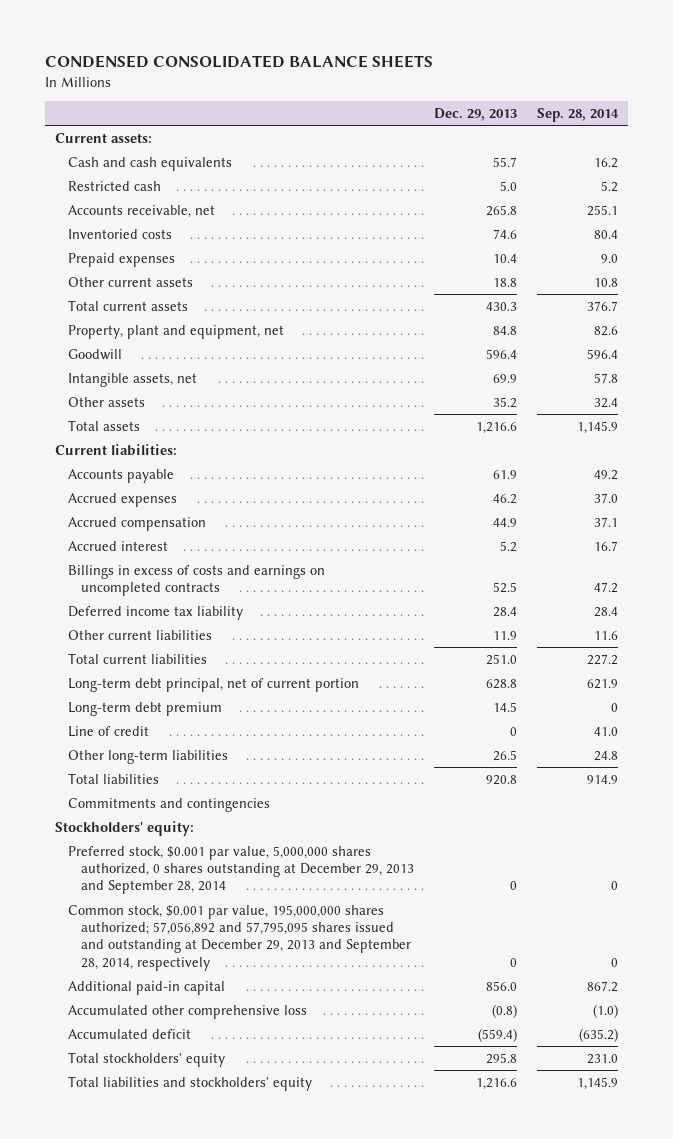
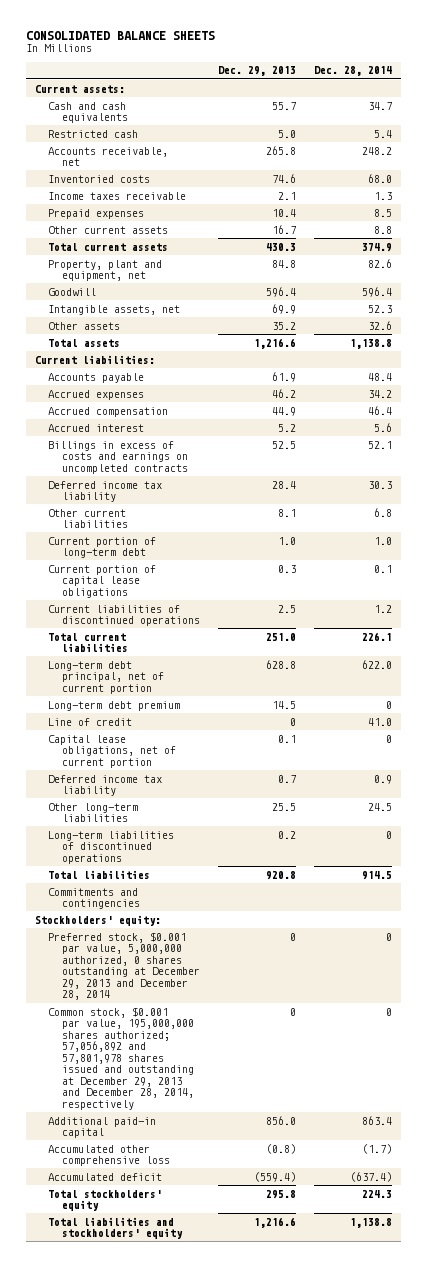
[44,55,433,69] CONDENSED CONSOLIDATED BALANCE SHEETS -> [25,30,215,40] CONSOLIDATED BALANCE SHEETS
[537,108,620,123] Sep. 28, 2014 -> none
none -> [314,66,393,77] Dec. 28, 2014
none -> [48,191,187,200] Income taxes receivable
[492,277,517,287] 18.8 -> [272,224,297,234] 16.7
[492,630,517,640] 11.9 -> [278,508,297,517] 8.1
none -> [48,536,157,559] Current portion of long-term debt
none -> [48,564,157,598] Current portion of capital lease obligations
none -> [48,604,201,627] Current liabilities of discontinued operations
none -> [48,734,177,768] Capital lease obligations, net of current portion
none -> [48,774,163,797] Deferred income tax liability
[492,749,517,761] 26.5 -> [272,802,297,811] 25.5
none -> [48,830,175,864] Long-term liabilities of discontinued operations
[67,845,414,895] Preferred stock, $0.001 par value, 5,000,000 shares authorized, 0 shares outstanding at December 29, 2013 and September 28, 2014 -> [48,931,201,1001] Preferred stock, $0.001 par value, 5,000,000 authorized, 0 shares outstanding at December 29, 2013 and December 28, 2014
[67,904,411,971] Common stock, $0.001 par value, 195,000,000 shares authorized; 57,056,892 and 57,795,095 shares issued and outstanding at December 29, 2013 and September 28, 2014, respectively -> [48,1006,195,1110] Common stock, $0.001 par value, 195,000,000 shares authorized; 57,056,892 and 57,801,978 shares issued and outstanding at December 29, 2013 and December 28, 2014, respectively

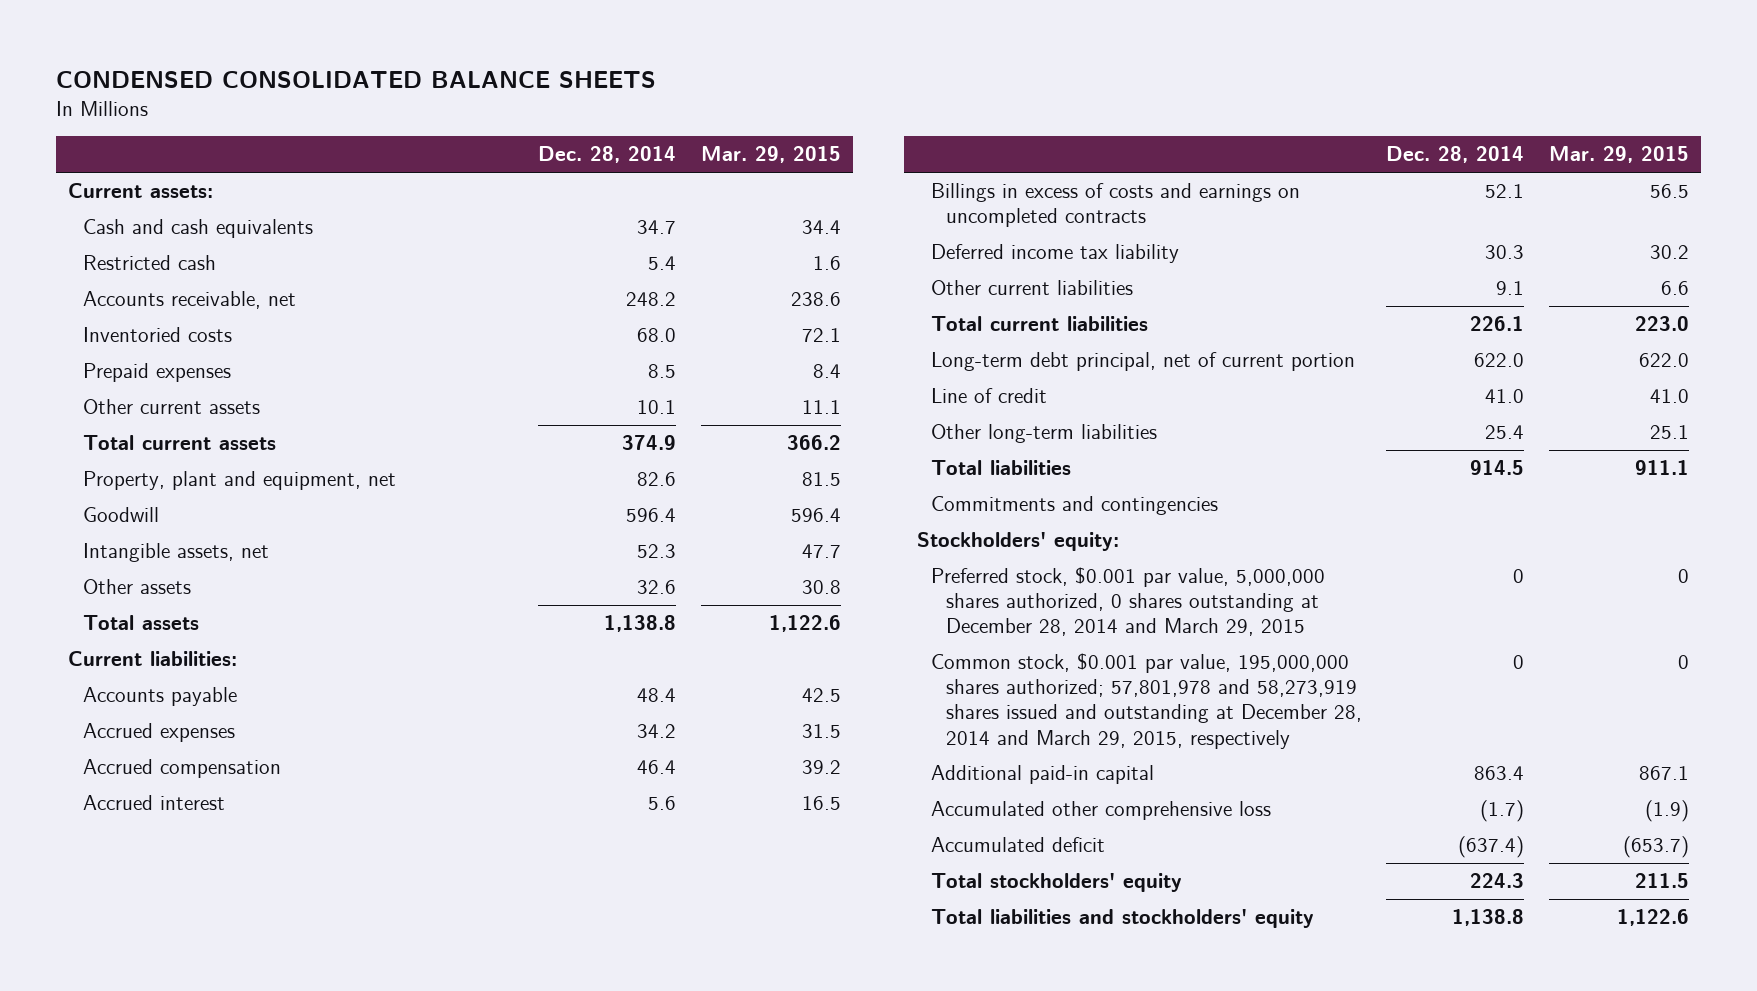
[25,30,215,40] CONSOLIDATED BALANCE SHEETS -> [55,70,656,88] CONDENSED CONSOLIDATED BALANCE SHEETS
[218,66,297,77] Dec. 29, 2013 -> none
none -> [700,146,841,164] Mar. 29, 2015
[48,191,187,200] Income taxes receivable -> none
[374,225,393,234] 8.8 -> [636,400,676,415] 10.1
[48,536,157,559] Current portion of long-term debt -> none
[48,564,157,598] Current portion of capital lease obligations -> none
[48,604,201,627] Current liabilities of discontinued operations -> none
[374,507,393,517] 6.8 -> [1496,281,1525,296] 9.1
[48,700,181,711] Long-term debt premium -> none
[48,734,177,768] Capital lease obligations, net of current portion -> none
[48,774,163,797] Deferred income tax liability -> none
[48,830,175,864] Long-term liabilities of discontinued operations -> none
[368,802,393,811] 24.5 -> [1485,425,1525,440] 25.4
[48,931,201,1001] Preferred stock, $0.001 par value, 5,000,000 authorized, 0 shares outstanding at December 29, 2013 and December 28, 2014 -> [931,567,1326,637] Preferred stock, $0.001 par value, 5,000,000 shares authorized, 0 shares outstanding at December 28, 2014 and March 29, 2015
[48,1006,195,1110] Common stock, $0.001 par value, 195,000,000 shares authorized; 57,056,892 and 57,801,978 shares issued and outstanding at December 29, 2013 and December 28, 2014, respectively -> [931,653,1362,749] Common stock, $0.001 par value, 195,000,000 shares authorized; 57,801,978 and 58,273,919 shares issued and outstanding at December 28, 2014 and March 29, 2015, respectively

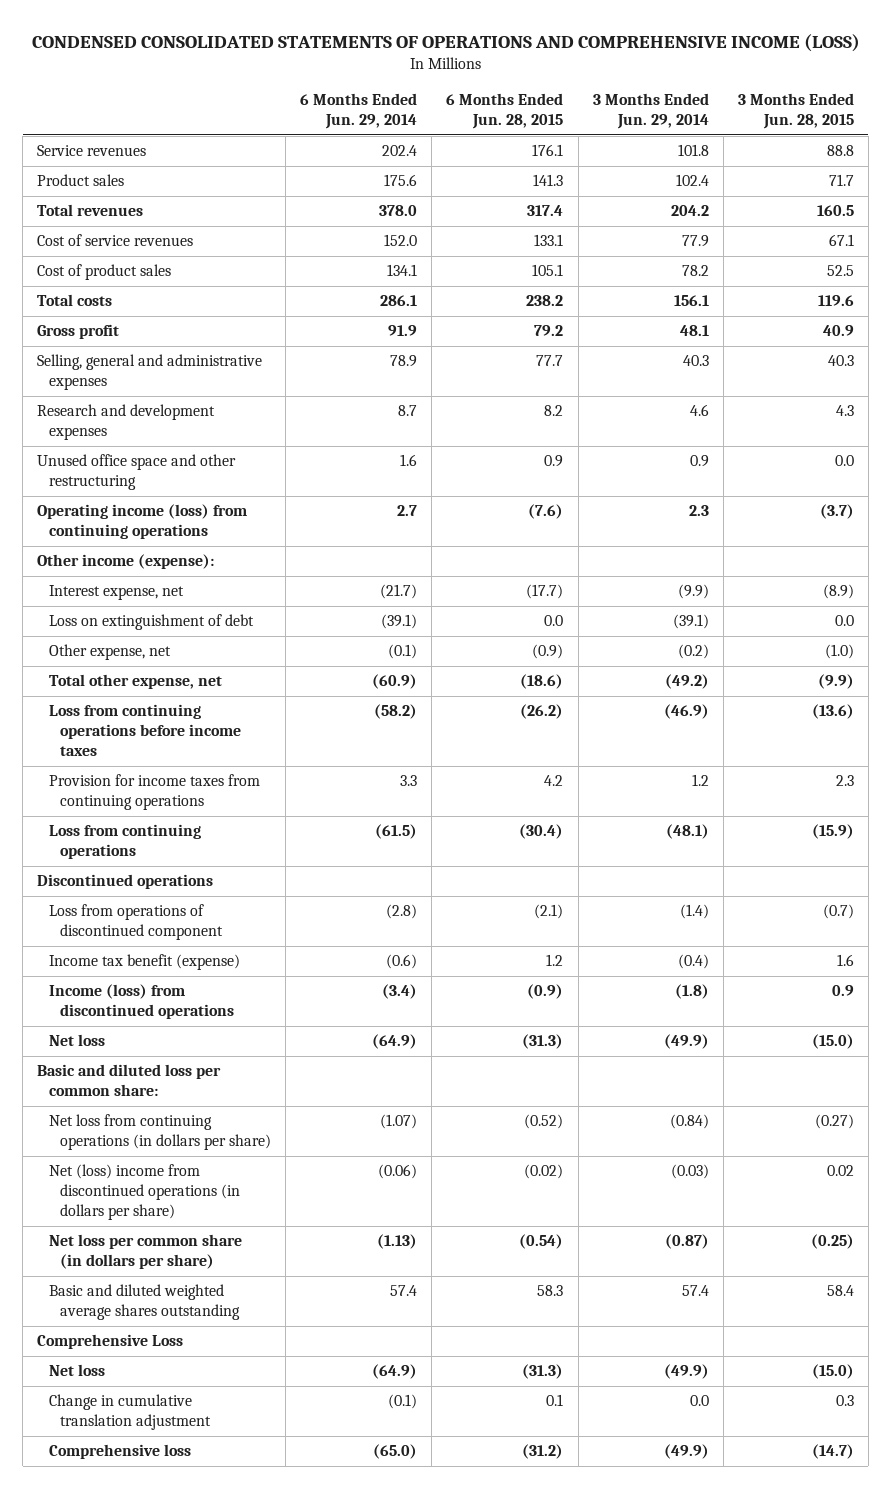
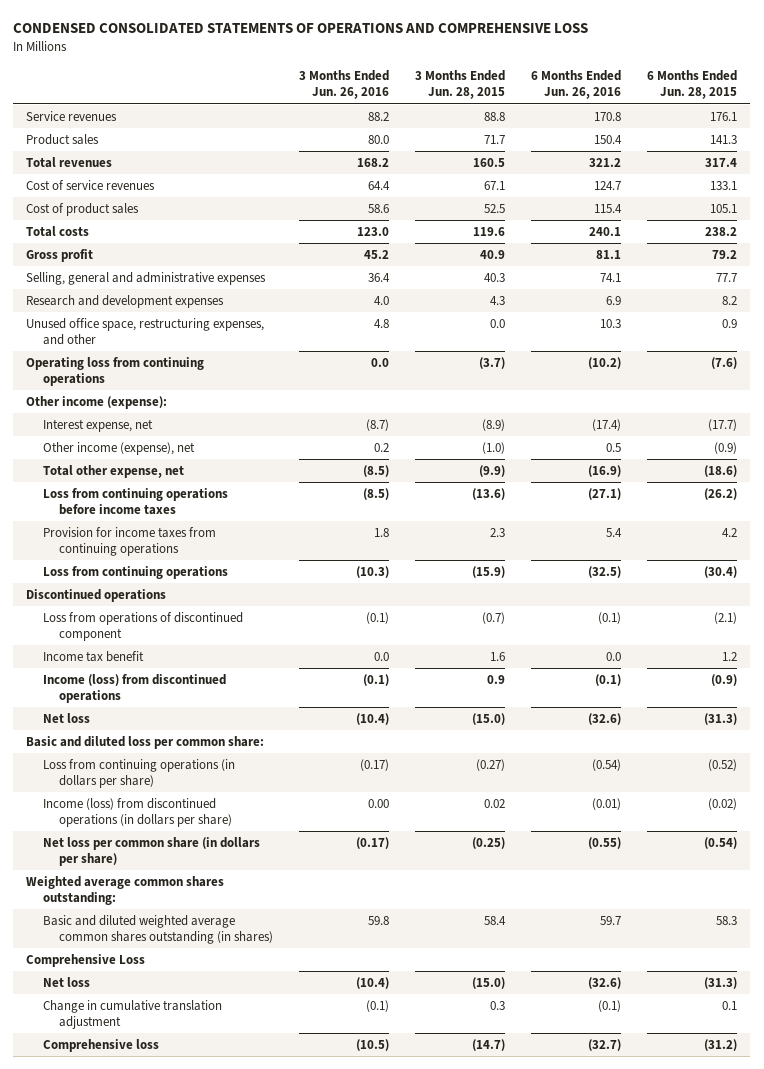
[31,33,860,52] CONDENSED CONSOLIDATED STATEMENTS OF OPERATIONS AND COMPREHENSIVE INCOME (LOSS) -> [13,23,589,34] CONDENSED CONSOLIDATED STATEMENTS OF OPERATIONS AND COMPREHENSIVE LOSS
[300,93,418,130] 6 Months Ended Jun. 29, 2014 -> none
[592,93,709,130] 3 Months Ended Jun. 29, 2014 -> none
none -> [299,70,390,100] 3 Months Ended Jun. 26, 2016
none -> [531,70,622,100] 6 Months Ended Jun. 26, 2016
[37,454,237,491] Unused office space and other restructuring -> [26,317,265,346] Unused office space, restructuring expenses, and other
[37,504,248,540] Operating income (loss) from continuing operations -> [26,356,205,387] Operating loss from continuing operations
[48,614,254,631] Loss on extinguishment of debt -> none
[48,644,171,661] Other expense, net -> [42,441,195,455] Other income (expense), net
[48,954,240,971] Income tax benefit (expense) -> [42,650,144,662] Income tax benefit
[48,1114,272,1151] Net loss from continuing operations (in dollars per share) -> [42,758,235,789] Loss from continuing operations (in dollars per share)
[48,1164,241,1221] Net (loss) income from discontinued operations (in dollars per share) -> [42,797,233,828] Income (loss) from discontinued operations (in dollars per share)
none -> [26,875,225,906] Weighted average common shares outstanding:
[48,1284,241,1321] Basic and diluted weighted average shares outstanding -> [42,914,274,945] Basic and diluted weighted average common shares outstanding (in shares)

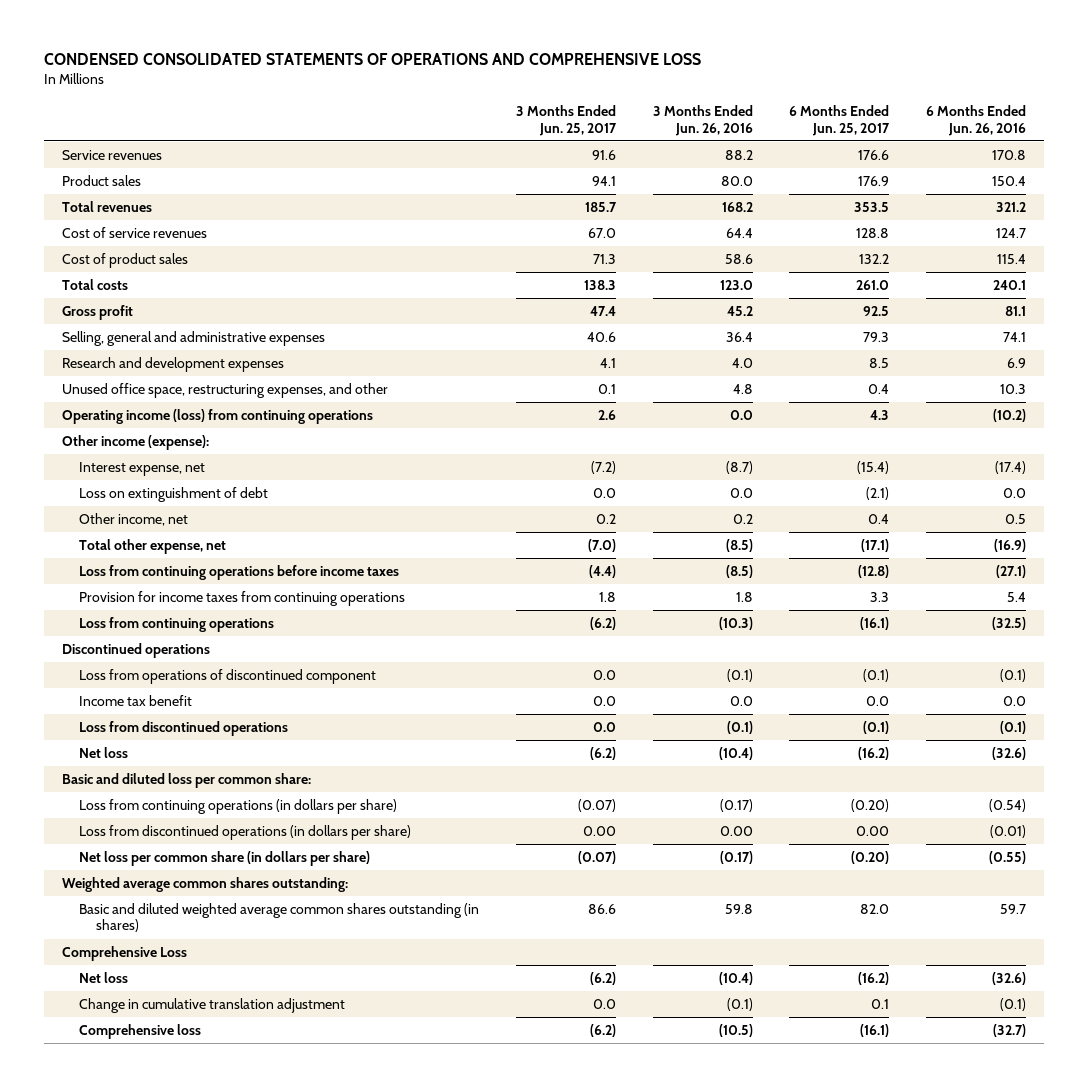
[415,70,506,100] 3 Months Ended Jun. 28, 2015 -> none
[647,70,738,100] 6 Months Ended Jun. 28, 2015 -> none
none -> [515,105,617,136] 3 Months Ended Jun. 25, 2017
none -> [789,105,891,136] 6 Months Ended Jun. 25, 2017
[26,356,205,387] Operating loss from continuing operations -> [62,409,374,425] Operating income (loss) from continuing operations
none -> [79,487,269,503] Loss on extinguishment of debt
[42,441,195,455] Other income (expense), net -> [79,513,189,527] Other income, net
[42,673,226,704] Income (loss) from discontinued operations -> [79,721,289,737] Loss from discontinued operations
[42,797,233,828] Income (loss) from discontinued operations (in dollars per share) -> [79,825,412,841] Loss from discontinued operations (in dollars per share)

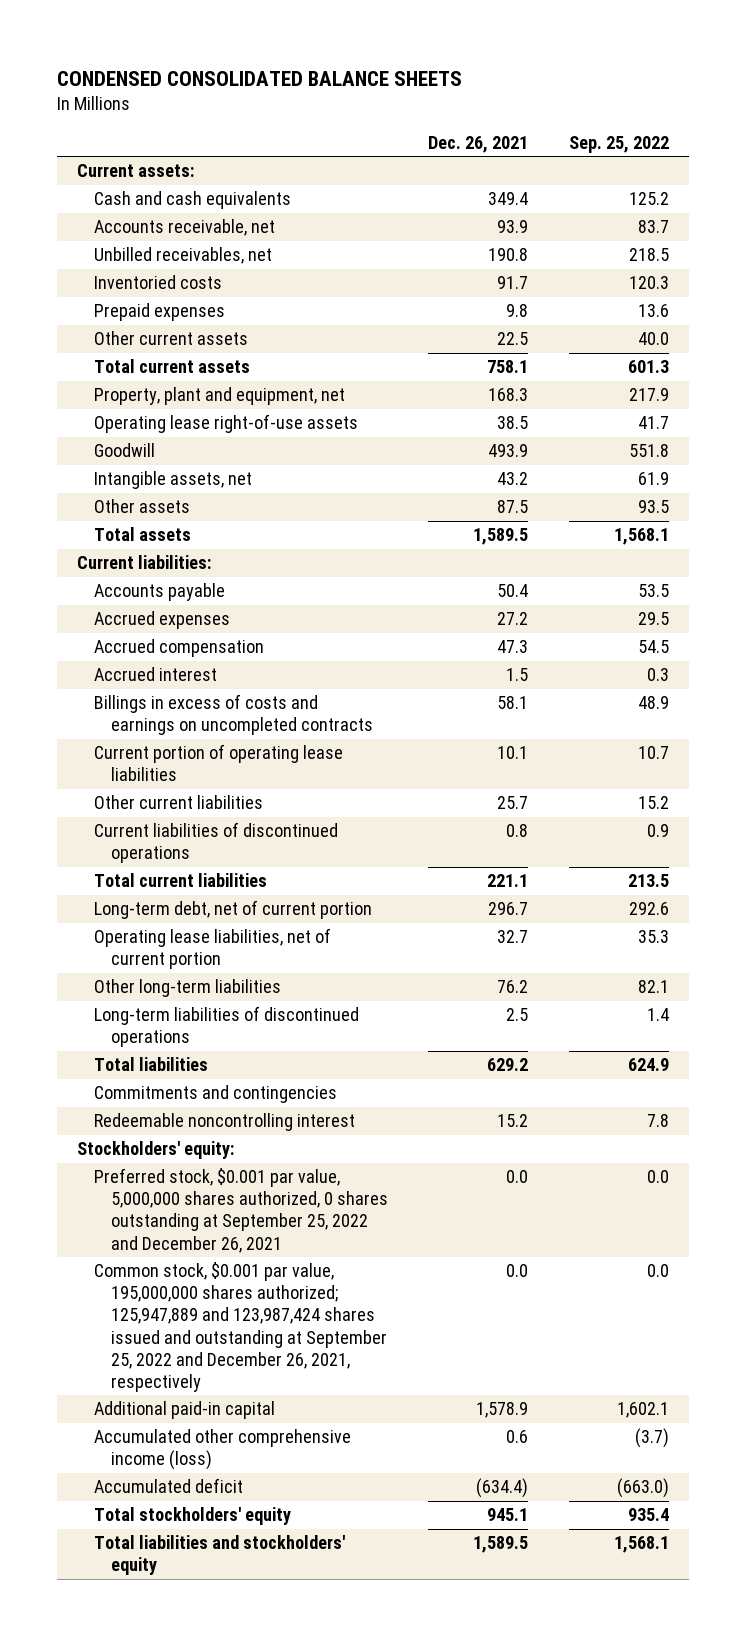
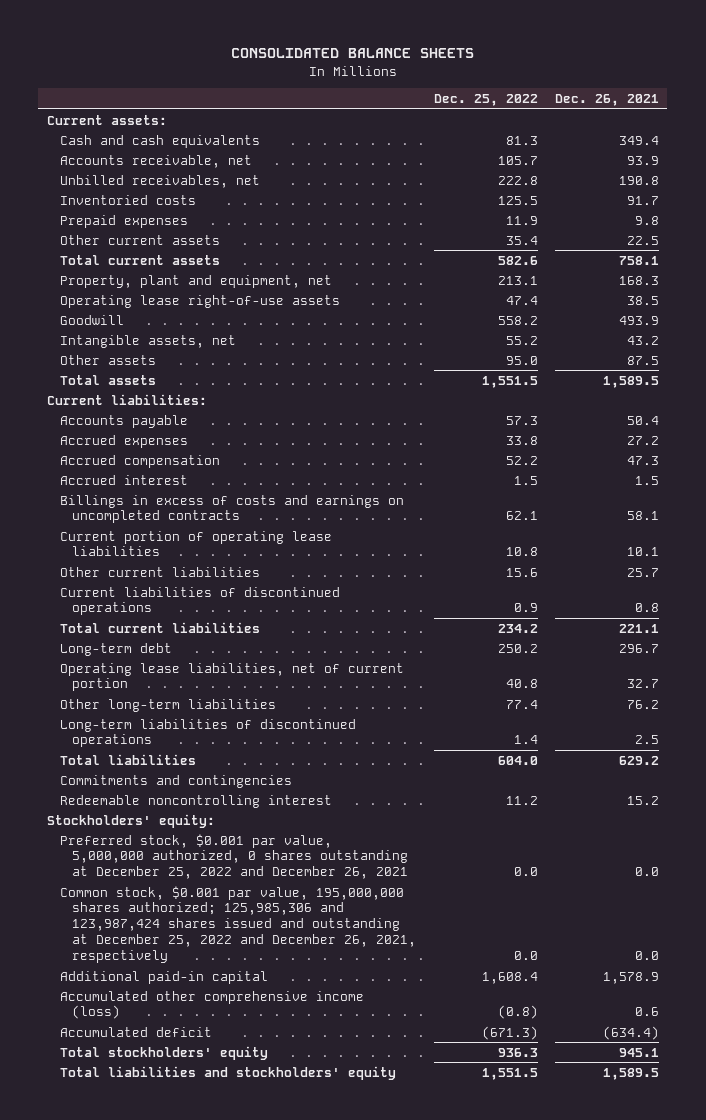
[57,70,463,86] CONDENSED CONSOLIDATED BALANCE SHEETS -> [230,48,474,59] CONSOLIDATED BALANCE SHEETS
[568,135,669,153] Sep. 25, 2022 -> none
none -> [433,94,538,107] Dec. 25, 2022
[94,900,373,920] Long-term debt, net of current portion -> [59,642,172,656] Long-term debt
[94,1168,389,1253] Preferred stock, $0.001 par value, 5,000,000 shares authorized, 0 shares outstanding at September 25, 2022 and December 26, 2021 -> [59,833,409,880] Preferred stock, $0.001 par value, 5,000,000 authorized, 0 shares outstanding at December 25, 2022 and December 26, 2021
[94,1262,388,1392] Common stock, $0.001 par value, 195,000,000 shares authorized; 125,947,889 and 123,987,424 shares issued and outstanding at September 25, 2022 and December 26, 2021, respectively -> [59,885,417,963] Common stock, $0.001 par value, 195,000,000 shares authorized; 125,985,306 and 123,987,424 shares issued and outstanding at December 25, 2022 and December 26, 2021, respectively

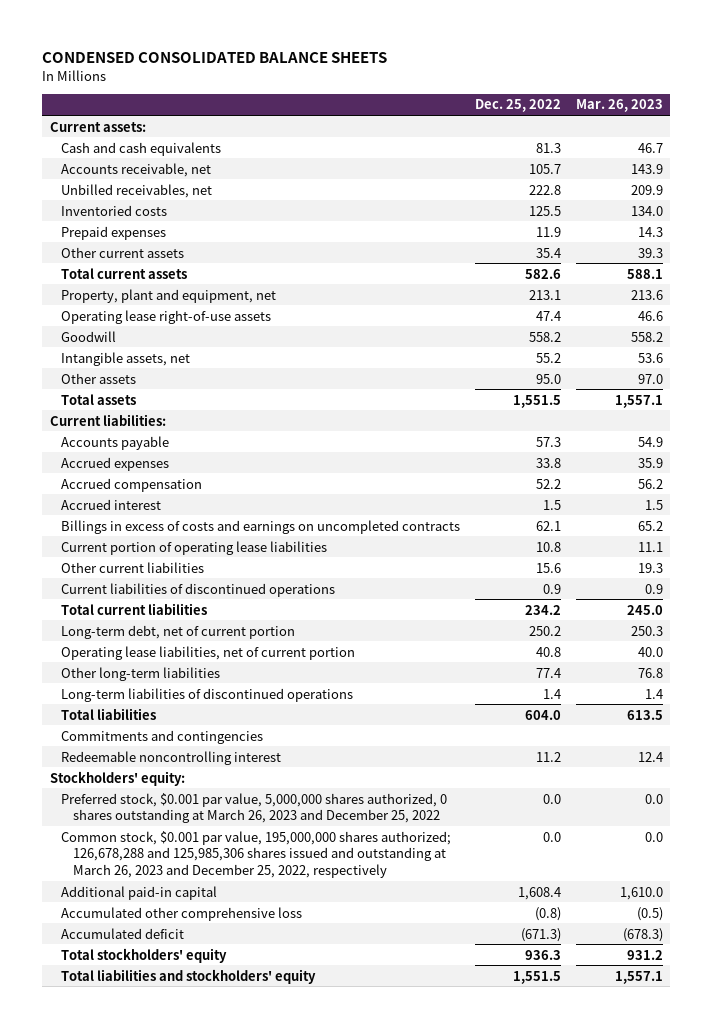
[230,48,474,59] CONSOLIDATED BALANCE SHEETS -> [42,51,388,63] CONDENSED CONSOLIDATED BALANCE SHEETS
[554,94,659,107] Dec. 26, 2021 -> none
none -> [575,99,663,113] Mar. 26, 2023
[59,642,172,656] Long-term debt -> [61,624,296,639] Long-term debt, net of current portion
[59,833,409,880] Preferred stock, $0.001 par value, 5,000,000 authorized, 0 shares outstanding at December 25, 2022 and December 26, 2021 -> [61,792,448,824] Preferred stock, $0.001 par value, 5,000,000 shares authorized, 0 shares outstanding at March 26, 2023 and December 25, 2022
[59,885,417,963] Common stock, $0.001 par value, 195,000,000 shares authorized; 125,985,306 and 123,987,424 shares issued and outstanding at December 25, 2022 and December 26, 2021, respectively -> [61,830,452,878] Common stock, $0.001 par value, 195,000,000 shares authorized; 126,678,288 and 125,985,306 shares issued and outstanding at March 26, 2023 and December 25, 2022, respectively
[59,990,364,1020] Accumulated other comprehensive income (loss) -> [61,906,303,921] Accumulated other comprehensive loss

